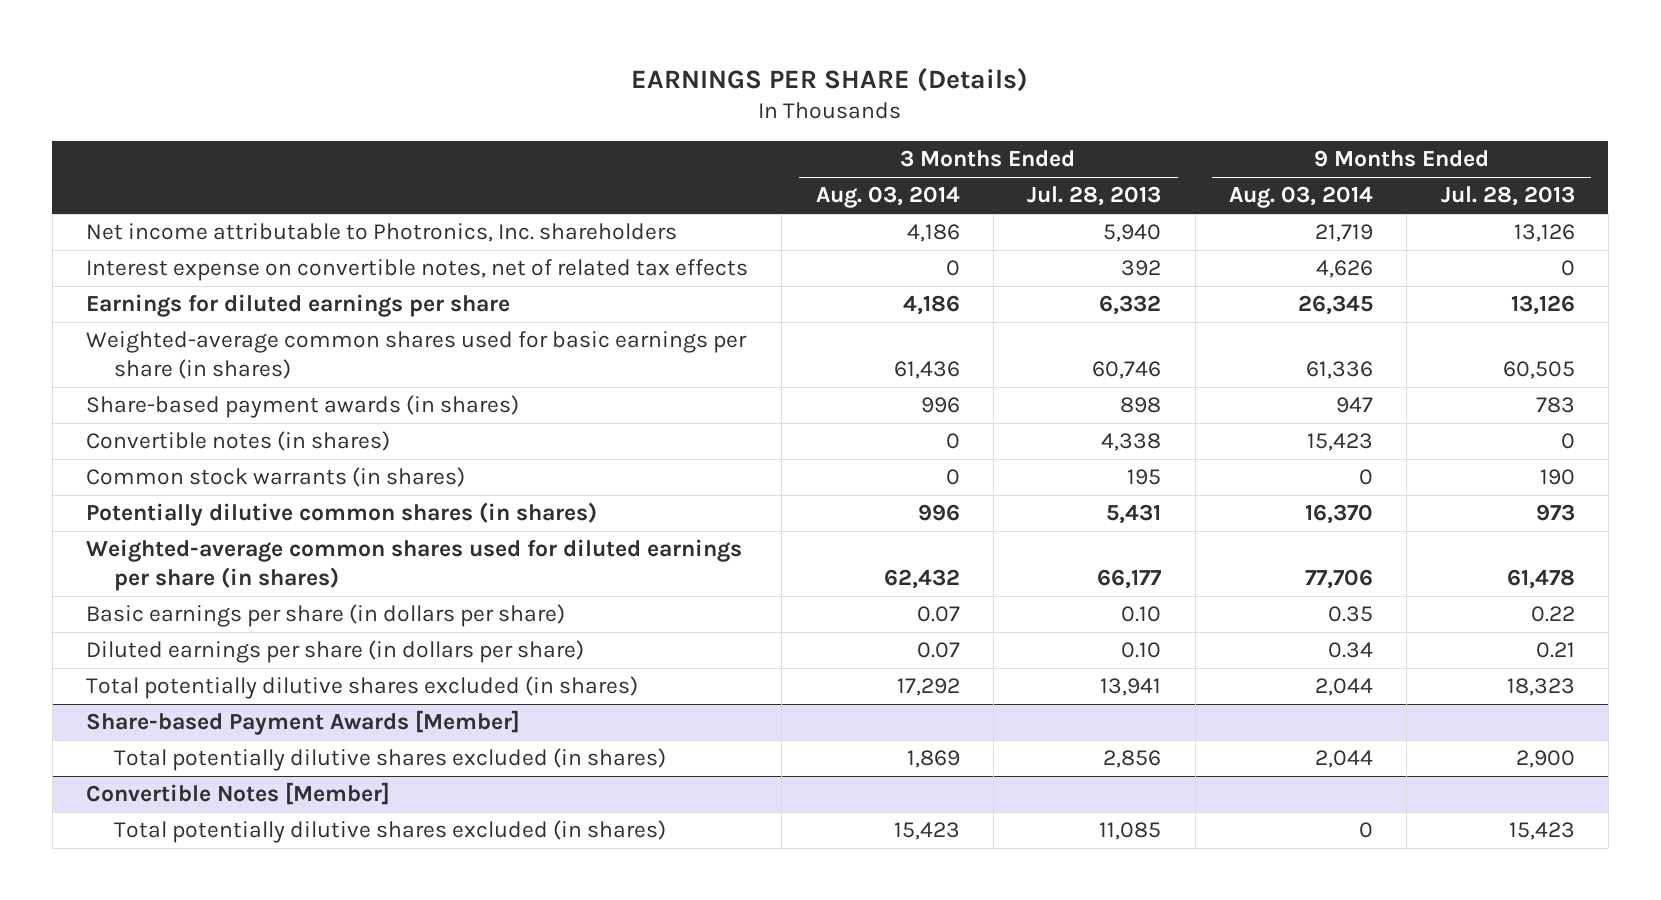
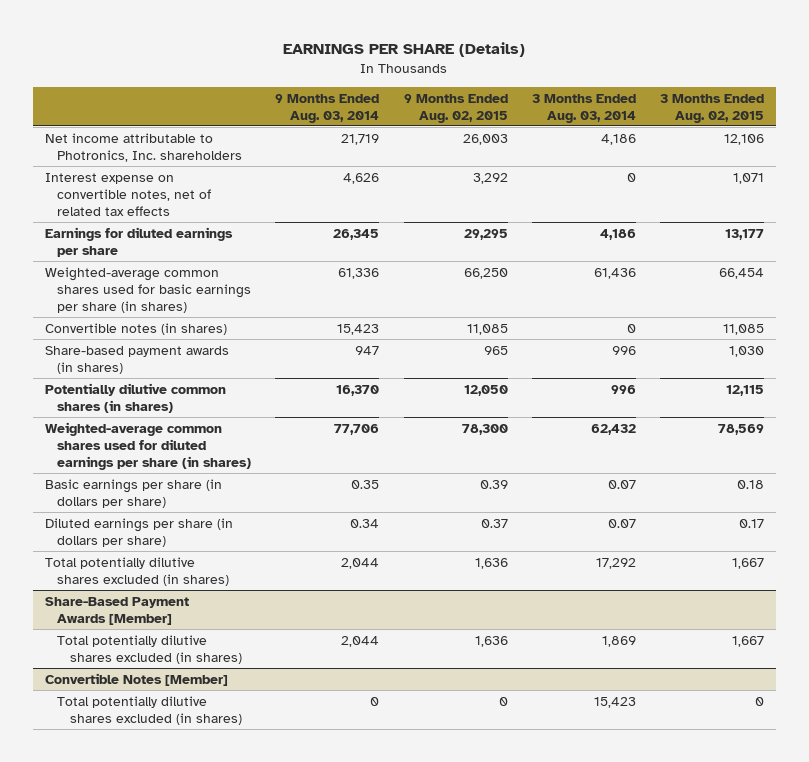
[1027,186,1162,207] Jul. 28, 2013 -> none
[1440,186,1575,207] Jul. 28, 2013 -> none
none -> [403,94,508,123] 9 Months Ended Aug. 02, 2015
none -> [660,94,765,123] 3 Months Ended Aug. 02, 2015
[85,467,465,488] Common stock warrants (in shares) -> none
[85,395,519,419] Share-based payment awards (in shares) -> [44,345,229,374] Share-based payment awards (in shares)
[85,710,520,736] Share-based Payment Awards [Member] -> [44,596,189,625] Share-Based Payment Awards [Member]

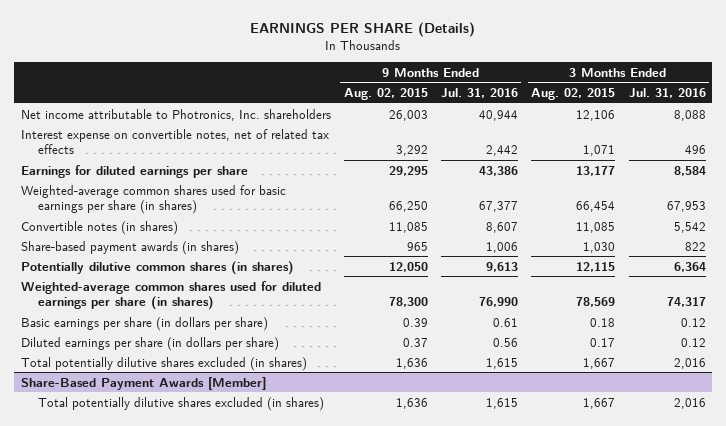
[275,94,380,123] 9 Months Ended Aug. 03, 2014 -> none
[532,94,637,123] 3 Months Ended Aug. 03, 2014 -> none
none -> [441,88,519,99] Jul. 31, 2016
none -> [628,88,706,99] Jul. 31, 2016
[44,672,228,686] Convertible Notes [Member] -> none
[57,695,242,725] Total potentially dilutive shares excluded (in shares) -> none

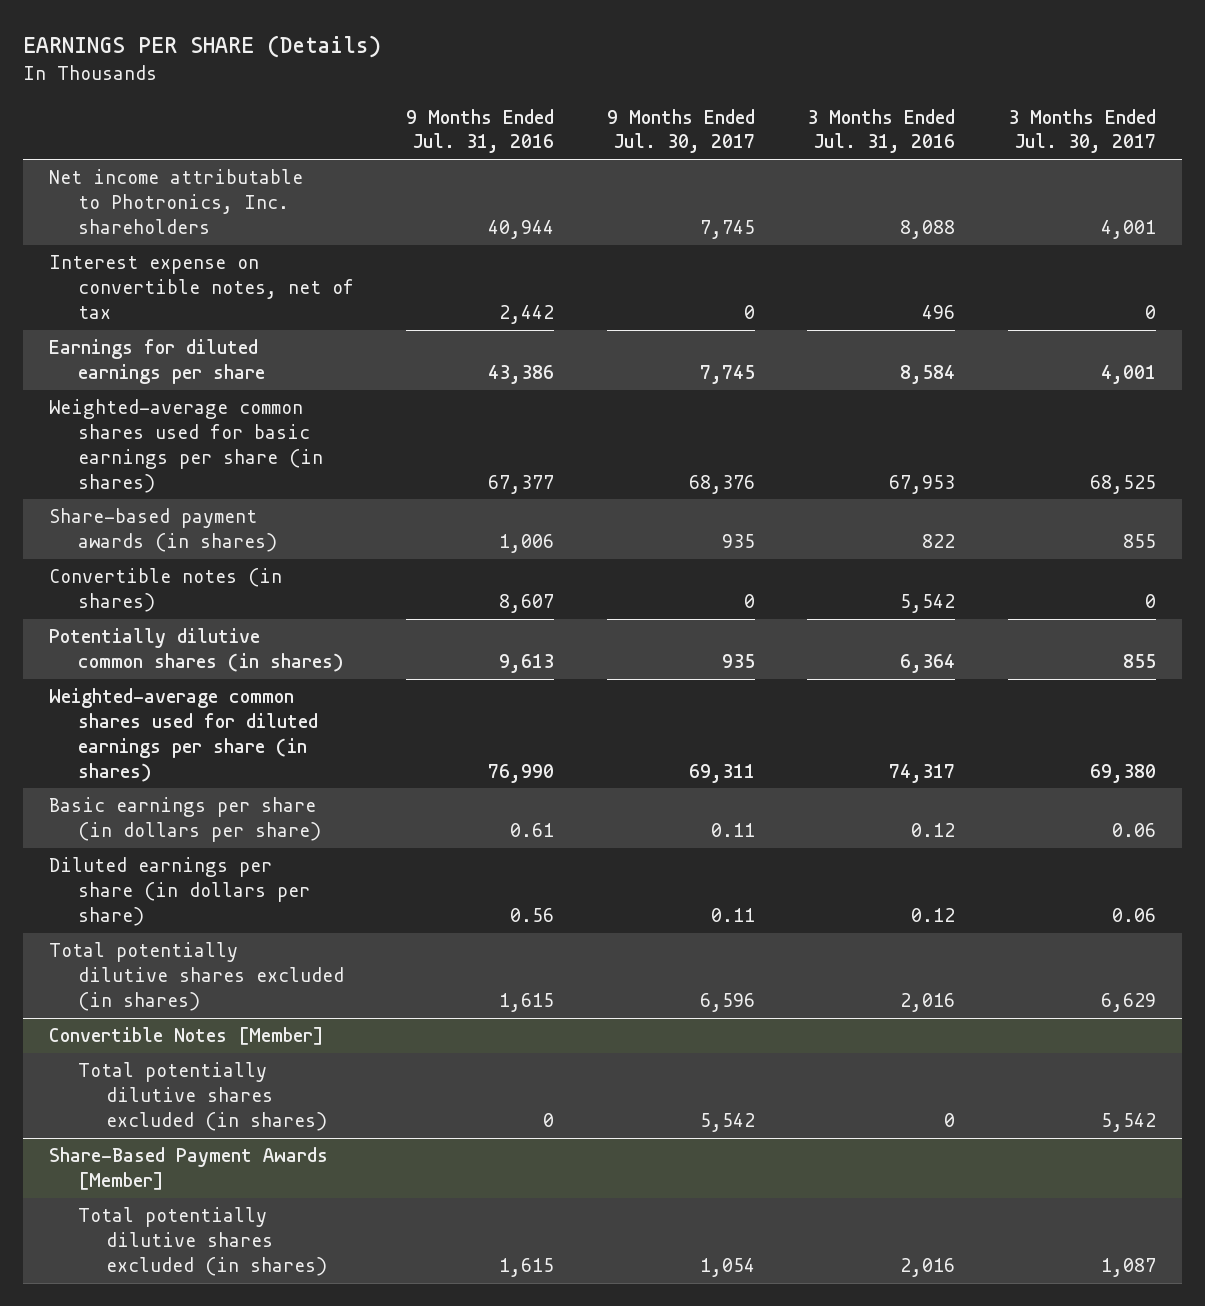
[343,88,428,101] Aug. 02, 2015 -> none
[531,88,616,101] Aug. 02, 2015 -> none
none -> [606,108,755,154] 9 Months Ended Jul. 30, 2017
none -> [1007,108,1156,154] 3 Months Ended Jul. 30, 2017
[20,128,329,154] Interest expense on convertible notes, net of related tax effects -> [49,255,354,319] Interest expense on convertible notes, net of tax
[20,220,178,235] Convertible notes (in shares) -> [49,568,283,613] Convertible notes (in shares)
none -> [49,1027,325,1046] Convertible Notes [Member]
none -> [77,1062,328,1131] Total potentially dilutive shares excluded (in shares)

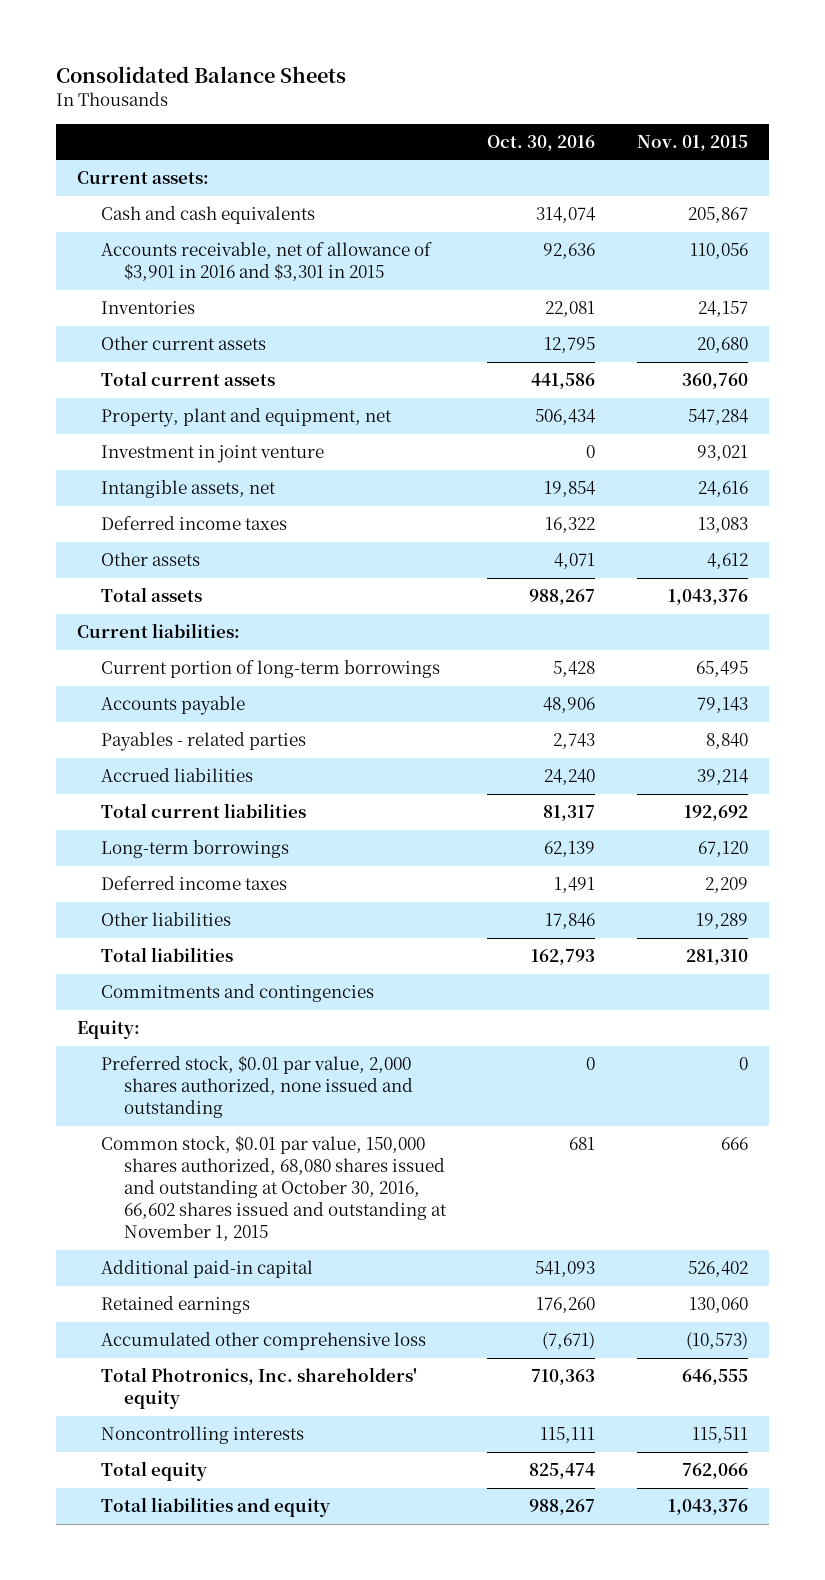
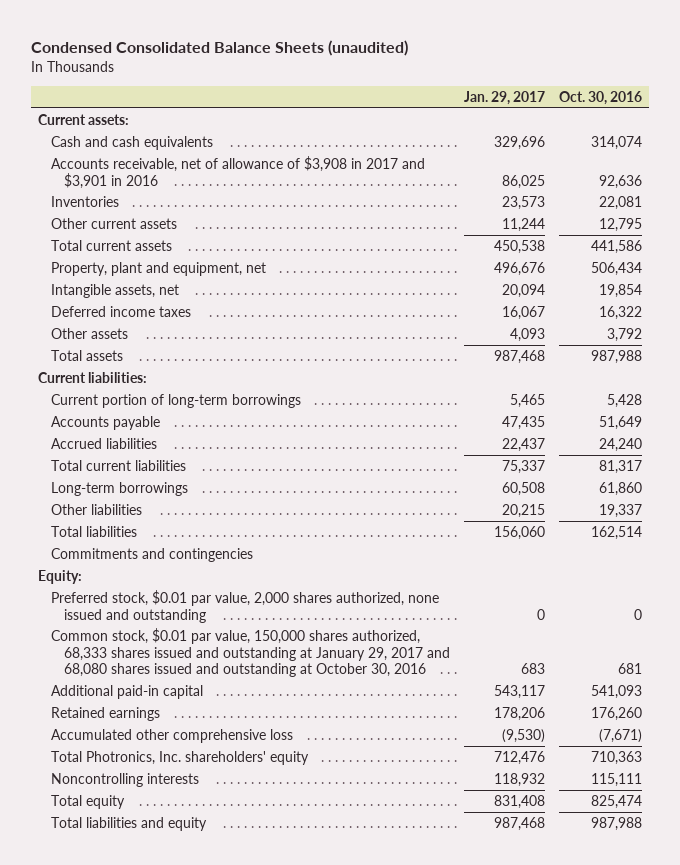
[56,66,347,84] Consolidated Balance Sheets -> [31,40,409,57] Condensed Consolidated Balance Sheets (unaudited)
[637,134,749,151] Nov. 01, 2015 -> none
none -> [463,90,545,105] Jan. 29, 2017
[100,242,432,282] Accounts receivable, net of allowance of $3,901 in 2016 and $3,301 in 2015 -> [51,155,426,189] Accounts receivable, net of allowance of $3,908 in 2017 and $3,901 in 2016
[100,445,324,464] Investment in joint venture -> none
[554,553,596,570] 4,071 -> [607,327,643,342] 3,792
[529,589,596,606] 988,267 -> [591,349,643,364] 987,988
[100,732,306,752] Payables - related parties -> none
[543,697,596,714] 48,906 -> [599,415,643,430] 51,649
[100,876,287,891] Deferred income taxes -> none
[544,841,596,858] 62,139 -> [599,481,643,496] 61,860
[545,913,596,930] 17,846 -> [599,503,643,518] 19,337
[531,949,596,966] 162,793 -> [591,525,643,540] 162,514
[100,1135,447,1242] Common stock, $0.01 par value, 150,000 shares authorized, 68,080 shares issued and outstanding at October 30, 2016, 66,602 shares issued and outstanding at November 1, 2015 -> [51,627,450,678] Common stock, $0.01 par value, 150,000 shares authorized, 68,333 shares issued and outstanding at January 29, 2017 and 68,080 shares issued and outstanding at October 30, 2016
[529,1499,596,1516] 988,267 -> [591,816,643,831] 987,988

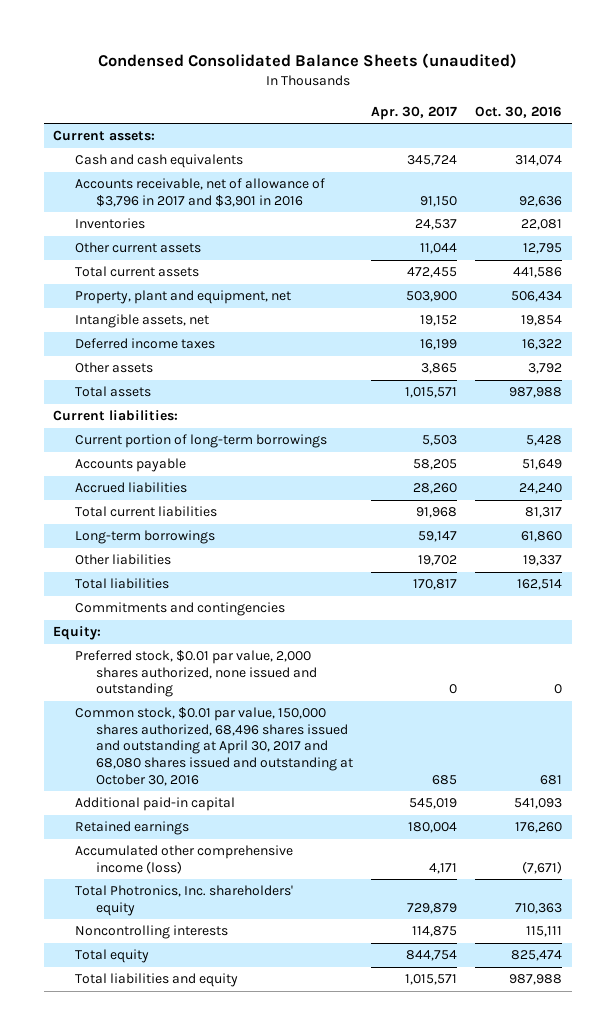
[463,90,545,105] Jan. 29, 2017 -> none
none -> [371,105,458,120] Apr. 30, 2017
[51,155,426,189] Accounts receivable, net of allowance of $3,908 in 2017 and $3,901 in 2016 -> [74,178,325,207] Accounts receivable, net of allowance of $3,796 in 2017 and $3,901 in 2016
[51,627,450,678] Common stock, $0.01 par value, 150,000 shares authorized, 68,333 shares issued and outstanding at January 29, 2017 and 68,080 shares issued and outstanding at October 30, 2016 -> [74,707,354,786] Common stock, $0.01 par value, 150,000 shares authorized, 68,496 shares issued and outstanding at April 30, 2017 and 68,080 shares issued and outstanding at October 30, 2016
[51,728,294,743] Accumulated other comprehensive loss -> [74,845,293,874] Accumulated other comprehensive income (loss)

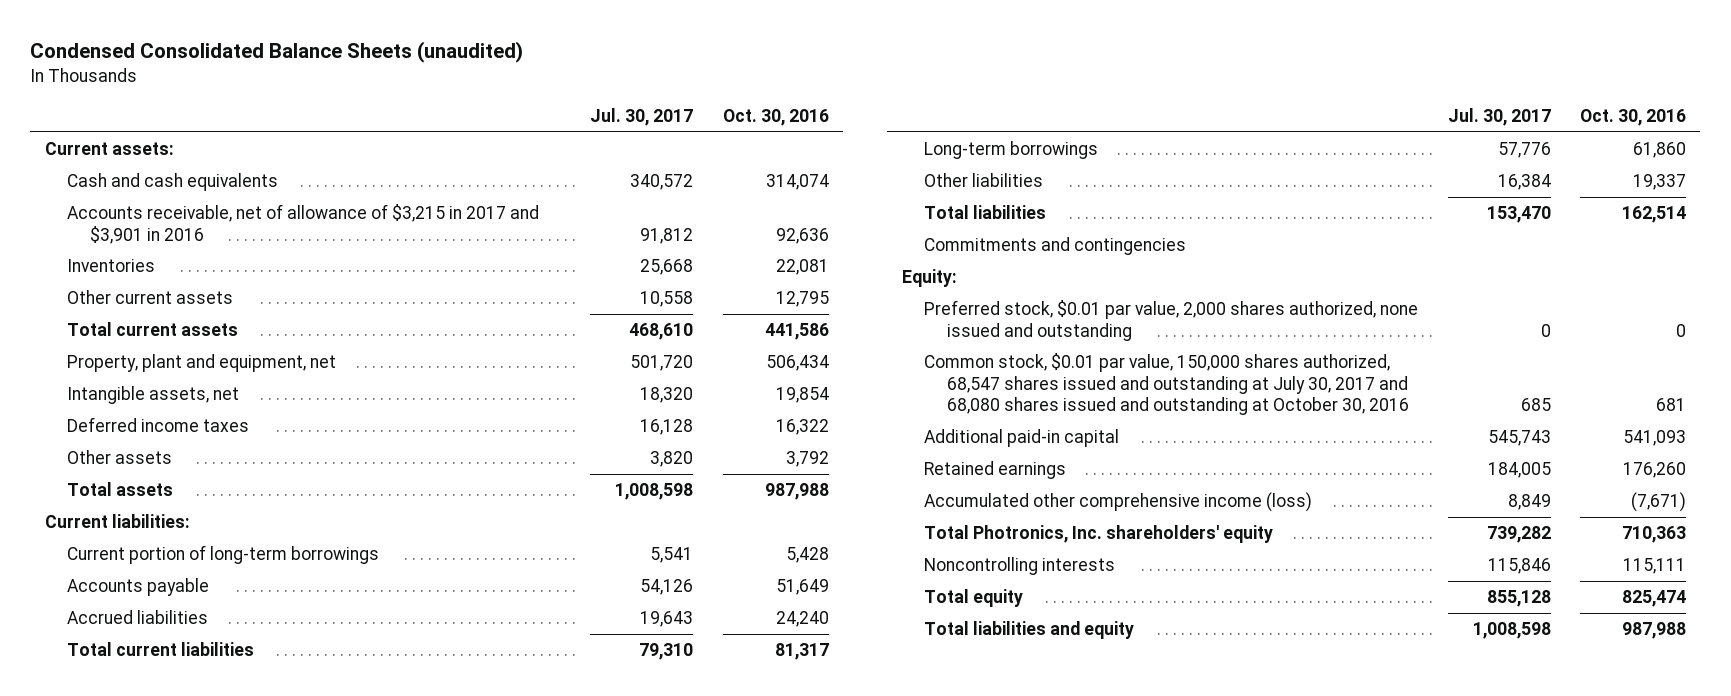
[371,105,458,120] Apr. 30, 2017 -> none
none -> [590,108,694,127] Jul. 30, 2017
[74,178,325,207] Accounts receivable, net of allowance of $3,796 in 2017 and $3,901 in 2016 -> [67,204,540,244] Accounts receivable, net of allowance of $3,215 in 2017 and $3,901 in 2016
[74,707,354,786] Common stock, $0.01 par value, 150,000 shares authorized, 68,496 shares issued and outstanding at April 30, 2017 and 68,080 shares issued and outstanding at October 30, 2016 -> [924,353,1409,415] Common stock, $0.01 par value, 150,000 shares authorized, 68,547 shares issued and outstanding at July 30, 2017 and 68,080 shares issued and outstanding at October 30, 2016

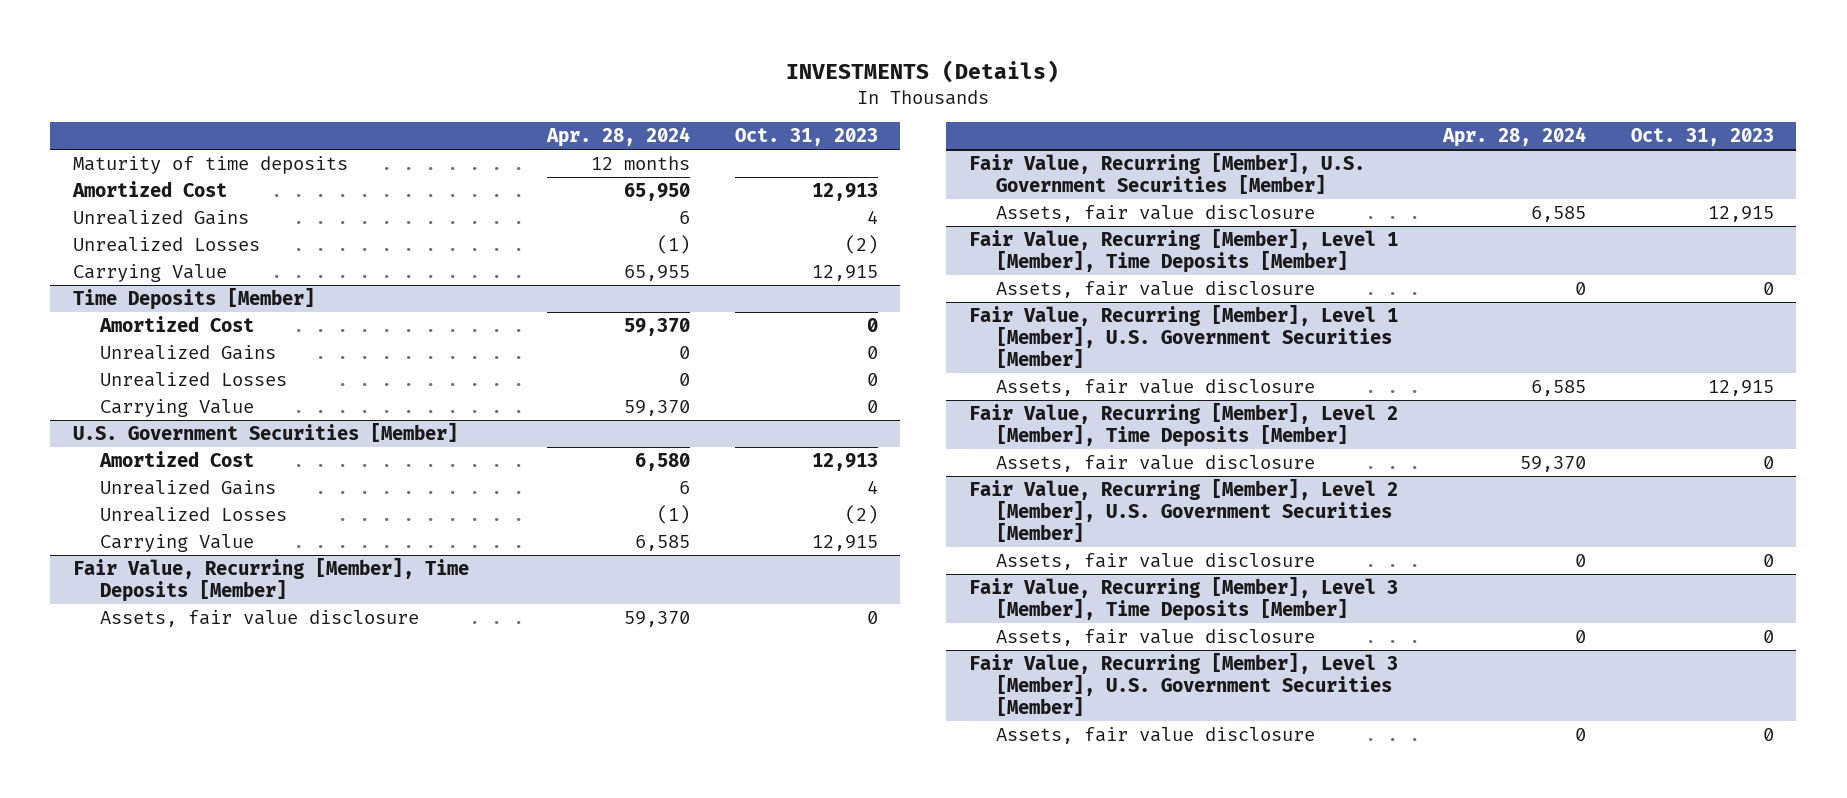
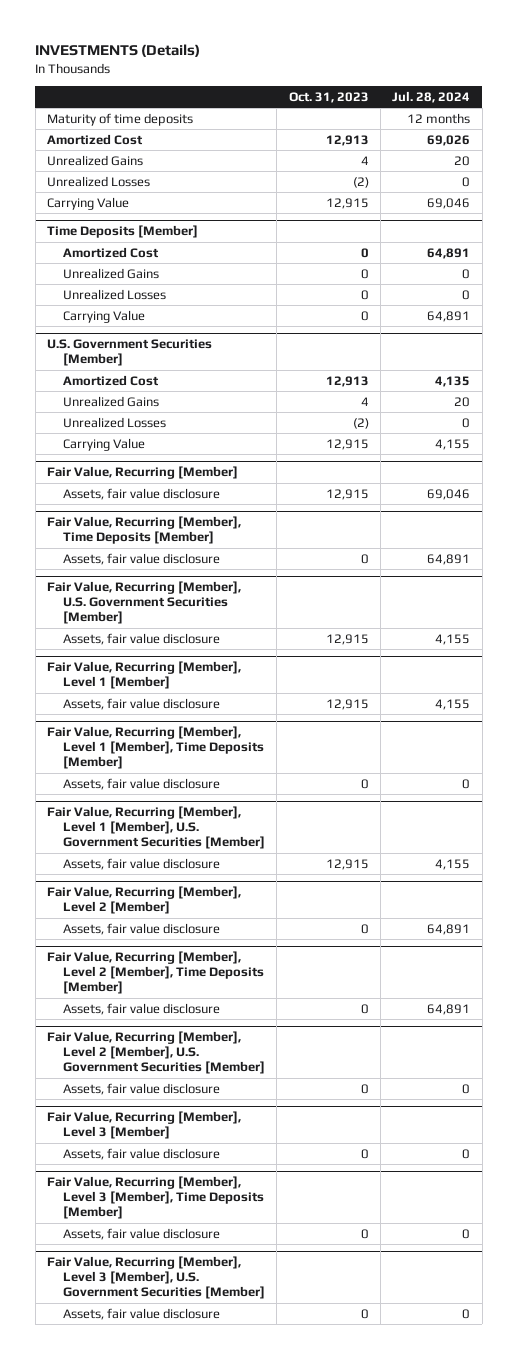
[545,126,690,147] Apr. 28, 2024 -> none
none -> [392,90,471,103] Jul. 28, 2024
none -> [46,466,238,480] Fair Value, Recurring [Member]
none -> [62,487,220,500] Assets, fair value disclosure
none -> [46,661,241,690] Fair Value, Recurring [Member], Level 1 [Member]
none -> [62,697,220,710] Assets, fair value disclosure
none -> [46,886,241,915] Fair Value, Recurring [Member], Level 2 [Member]
none -> [62,922,220,935] Assets, fair value disclosure
none -> [46,1111,241,1140] Fair Value, Recurring [Member], Level 3 [Member]
none -> [62,1147,220,1160] Assets, fair value disclosure

